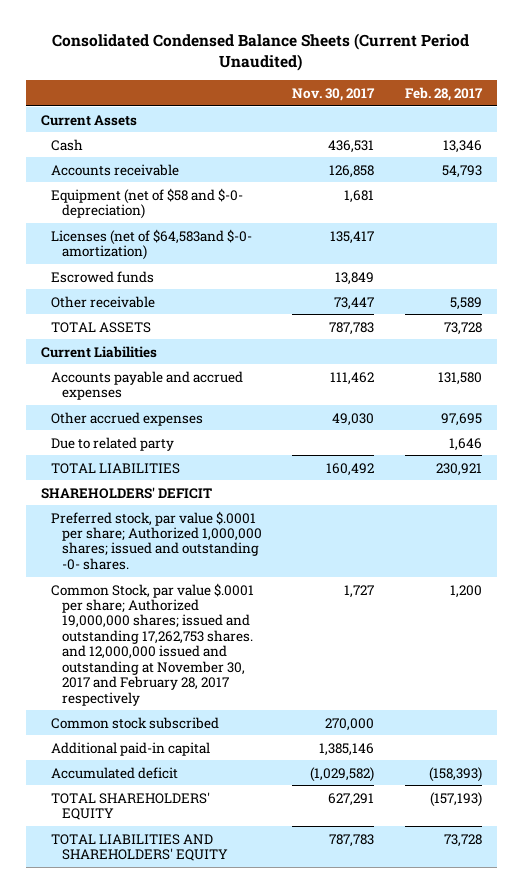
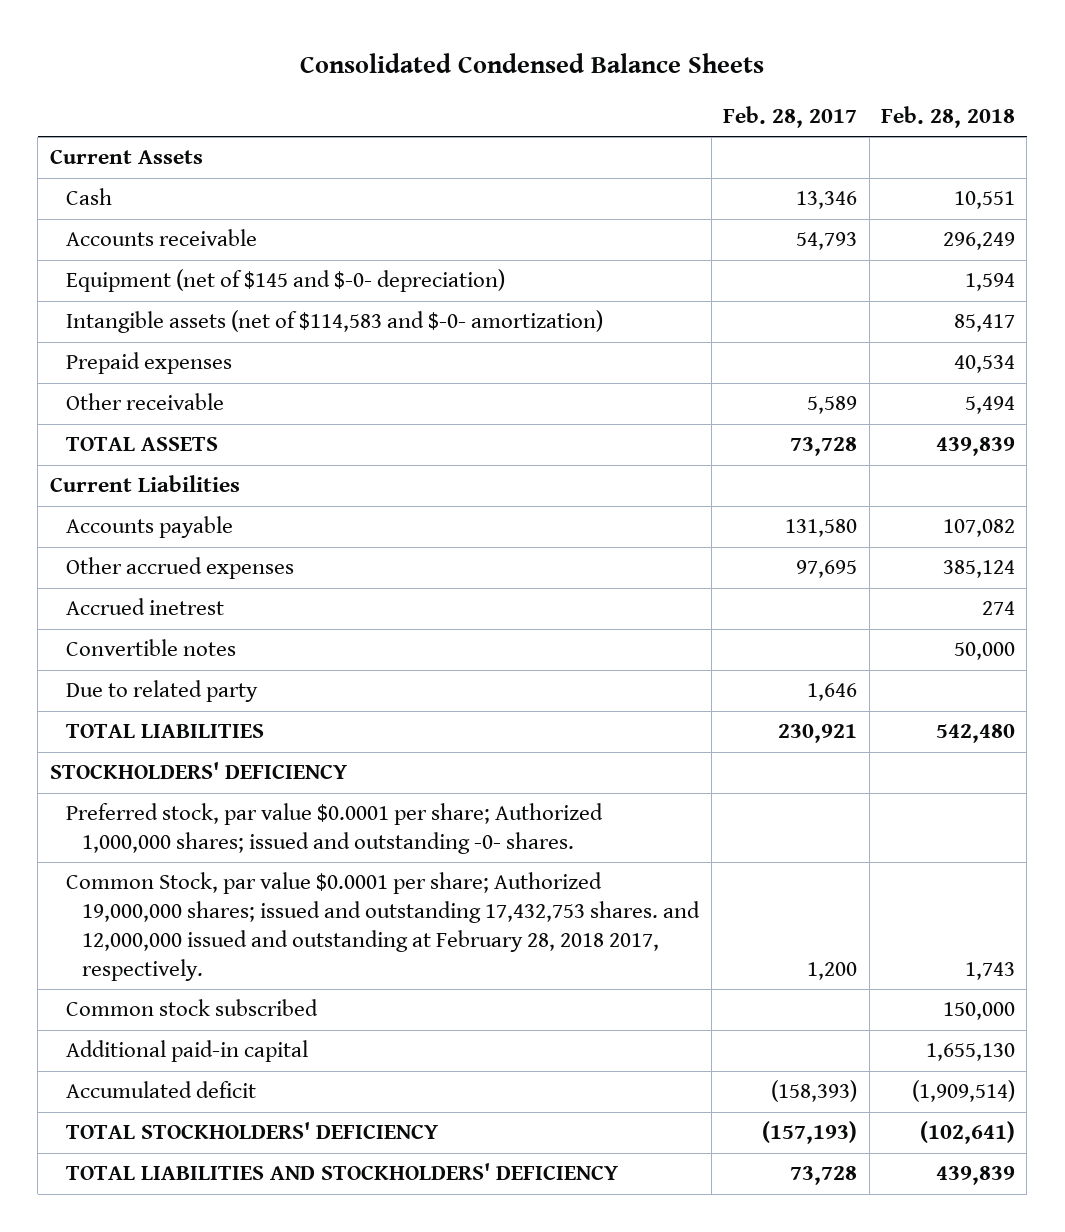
[52,33,470,71] Consolidated Condensed Balance Sheets (Current Period Unaudited) -> [300,52,765,73] Consolidated Condensed Balance Sheets
[292,87,376,101] Nov. 30, 2017 -> none
none -> [880,105,1015,128] Feb. 28, 2018
[51,228,253,260] Licenses (net of $64,583and $-0- amortization) -> none
[51,270,155,283] Escrowed funds -> none
[51,187,244,219] Equipment (net of $58 and $-0- depreciation) -> [66,269,506,293] Equipment (net of $145 and $-0- depreciation)
none -> [66,310,604,334] Intangible assets (net of $114,583 and $-0- amortization)
none -> [66,352,233,375] Prepaid expenses
[51,370,244,400] Accounts payable and accrued expenses -> [66,516,234,539] Accounts payable
none -> [66,598,225,616] Accrued inetrest
none -> [66,639,237,657] Convertible notes
[40,486,212,499] SHAREHOLDERS' DEFICIT -> [49,762,347,780] STOCKHOLDERS' DEFICIENCY
[51,510,263,570] Preferred stock, par value $.0001 per share; Authorized 1,000,000 shares; issued and outstanding -0- shares. -> [66,803,604,855] Preferred stock, par value $0.0001 per share; Authorized 1,000,000 shares; issued and outstanding -0- shares.
[51,582,255,706] Common Stock, par value $.0001 per share; Authorized 19,000,000 shares; issued and outstanding 17,262,753 shares. and 12,000,000 issued and outstanding at November 30, 2017 and February 28, 2017 respectively -> [66,872,701,981] Common Stock, par value $0.0001 per share; Authorized 19,000,000 shares; issued and outstanding 17,432,753 shares. and 12,000,000 issued and outstanding at February 28, 2018 2017, respectively.
[51,791,211,820] TOTAL SHAREHOLDERS' EQUITY -> [66,1122,439,1140] TOTAL STOCKHOLDERS' DEFICIENCY
[51,833,229,861] TOTAL LIABILITIES AND SHAREHOLDERS' EQUITY -> [66,1163,619,1181] TOTAL LIABILITIES AND STOCKHOLDERS' DEFICIENCY

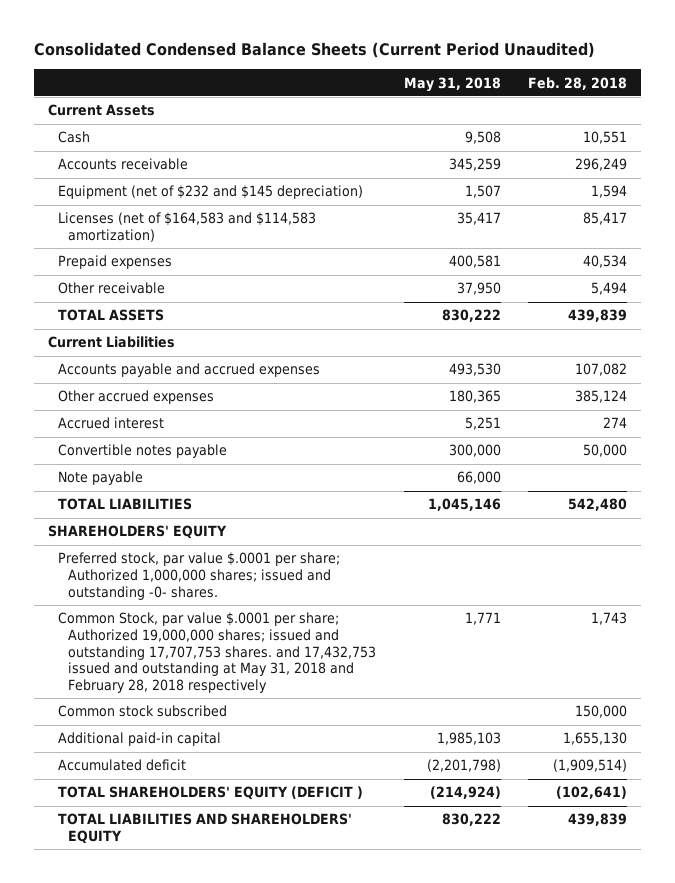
[300,52,765,73] Consolidated Condensed Balance Sheets -> [33,42,595,59] Consolidated Condensed Balance Sheets (Current Period Unaudited)
[723,105,858,128] Feb. 28, 2017 -> none
none -> [403,76,501,92] May 31, 2018
[66,269,506,293] Equipment (net of $145 and $-0- depreciation) -> [57,185,363,200] Equipment (net of $232 and $145 depreciation)
[66,310,604,334] Intangible assets (net of $114,583 and $-0- amortization) -> [57,212,316,242] Licenses (net of $164,583 and $114,583 amortization)
[66,516,234,539] Accounts payable -> [57,363,320,378] Accounts payable and accrued expenses
[66,680,259,703] Due to related party -> none
[66,598,225,616] Accrued inetrest -> [57,417,164,430] Accrued interest
[66,639,237,657] Convertible notes -> [57,444,227,459] Convertible notes payable
none -> [57,471,143,486] Note payable
[49,762,347,780] STOCKHOLDERS' DEFICIENCY -> [47,525,227,540] SHAREHOLDERS' EQUITY
[66,803,604,855] Preferred stock, par value $0.0001 per share; Authorized 1,000,000 shares; issued and outstanding -0- shares. -> [57,552,340,600] Preferred stock, par value $.0001 per share; Authorized 1,000,000 shares; issued and outstanding -0- shares.
[66,872,701,981] Common Stock, par value $0.0001 per share; Authorized 19,000,000 shares; issued and outstanding 17,432,753 shares. and 12,000,000 issued and outstanding at February 28, 2018 2017, respectively. -> [57,612,376,693] Common Stock, par value $.0001 per share; Authorized 19,000,000 shares; issued and outstanding 17,707,753 shares. and 17,432,753 issued and outstanding at May 31, 2018 and February 28, 2018 respectively
[66,1122,439,1140] TOTAL STOCKHOLDERS' DEFICIENCY -> [57,786,363,801] TOTAL SHAREHOLDERS' EQUITY (DEFICIT )
[66,1163,619,1181] TOTAL LIABILITIES AND STOCKHOLDERS' DEFICIENCY -> [57,813,352,844] TOTAL LIABILITIES AND SHAREHOLDERS' EQUITY

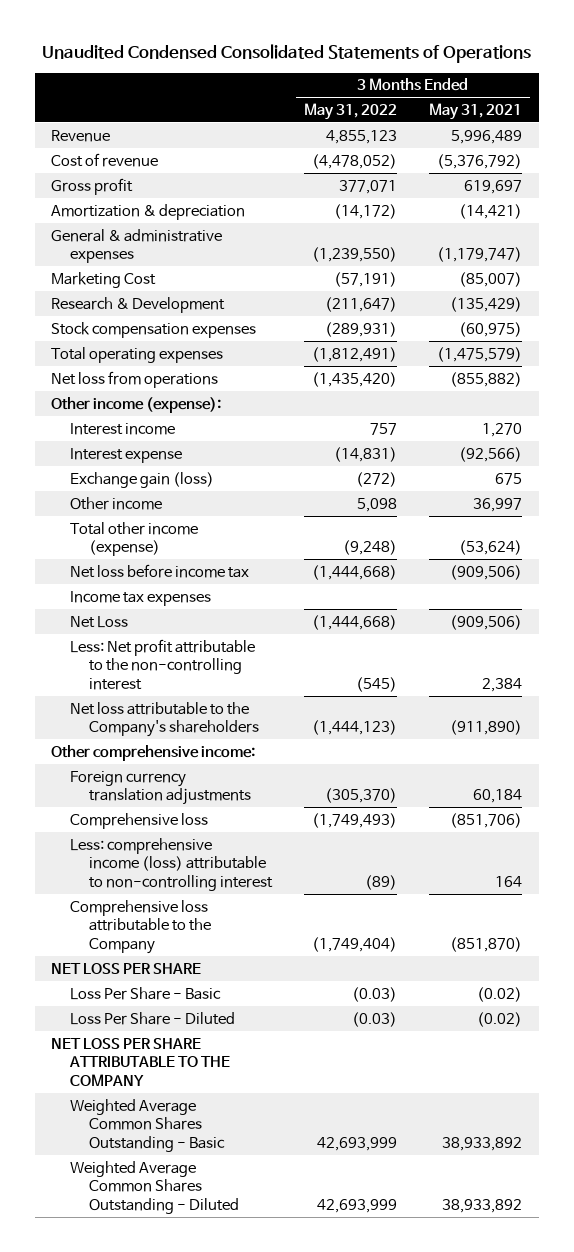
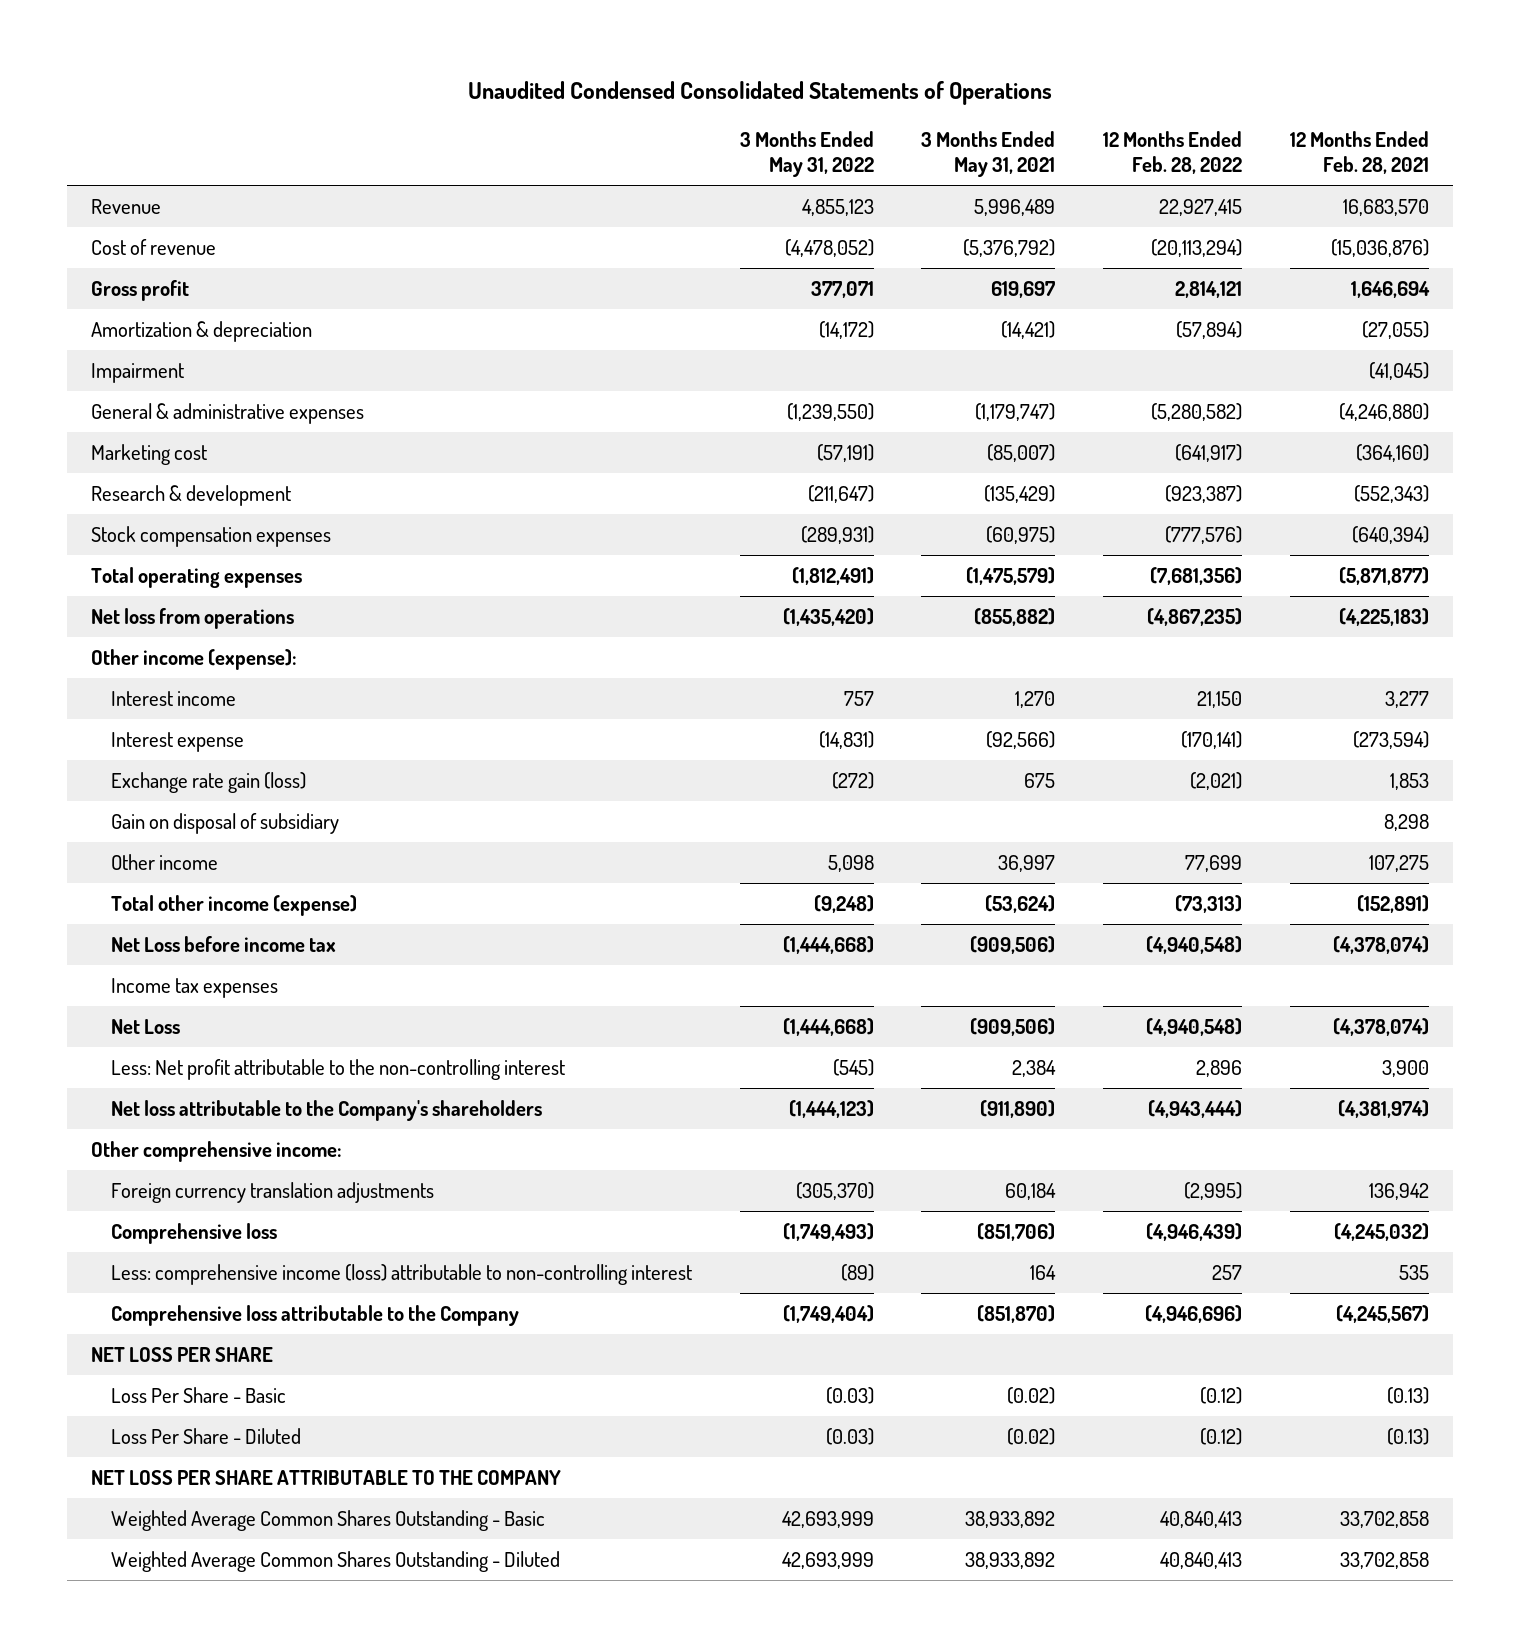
none -> [1103,131,1243,175] 12 Months Ended Feb. 28, 2022
none -> [1290,131,1430,175] 12 Months Ended Feb. 28, 2021
none -> [90,363,184,384] Impairment
[51,271,157,288] Marketing Cost -> [90,444,207,466] Marketing cost
[51,296,226,313] Research & Development -> [90,485,291,507] Research & development
[70,471,215,488] Exchange gain (loss) -> [110,772,306,794] Exchange rate gain (loss)
none -> [110,813,339,835] Gain on disposal of subsidiary
[70,563,250,578] Net loss before income tax -> [110,936,336,953] Net Loss before income tax

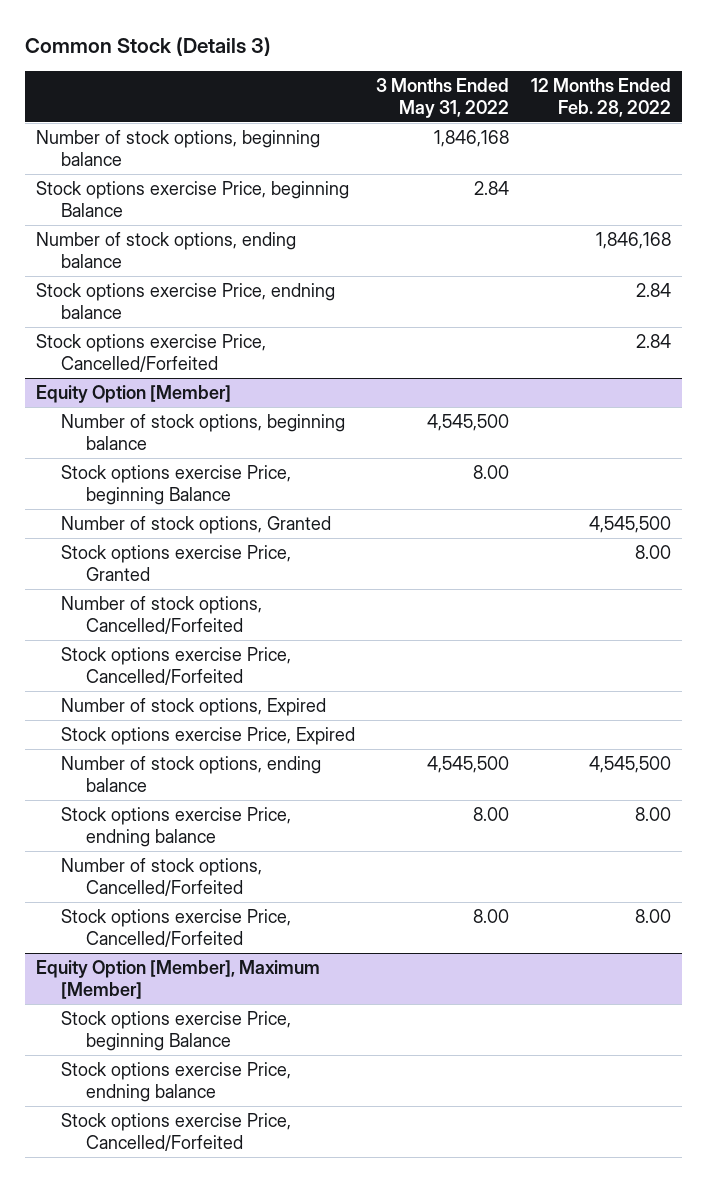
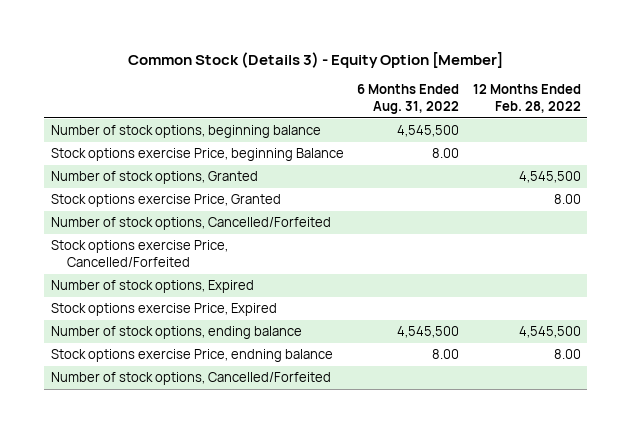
[24,36,271,56] Common Stock (Details 3) -> [127,51,503,68] Common Stock (Details 3) - Equity Option [Member]
[376,77,510,118] 3 Months Ended May 31, 2022 -> none
none -> [357,84,460,115] 6 Months Ended Aug. 31, 2022
[35,232,296,269] Number of stock options, ending balance -> none
[35,283,335,320] Stock options exercise Price, endning balance -> none
[35,334,266,373] Stock options exercise Price, Cancelled/Forfeited -> none
[35,385,231,404] Equity Option [Member] -> none
[60,414,345,451] Number of stock options, beginning balance -> none
[60,465,291,506] Stock options exercise Price, beginning Balance -> none
[60,909,291,948] Stock options exercise Price, Cancelled/Forfeited -> none
[35,960,320,1000] Equity Option [Member], Maximum [Member] -> none
[60,1011,291,1052] Stock options exercise Price, beginning Balance -> none
[60,1062,291,1103] Stock options exercise Price, endning balance -> none
[60,1113,291,1152] Stock options exercise Price, Cancelled/Forfeited -> none

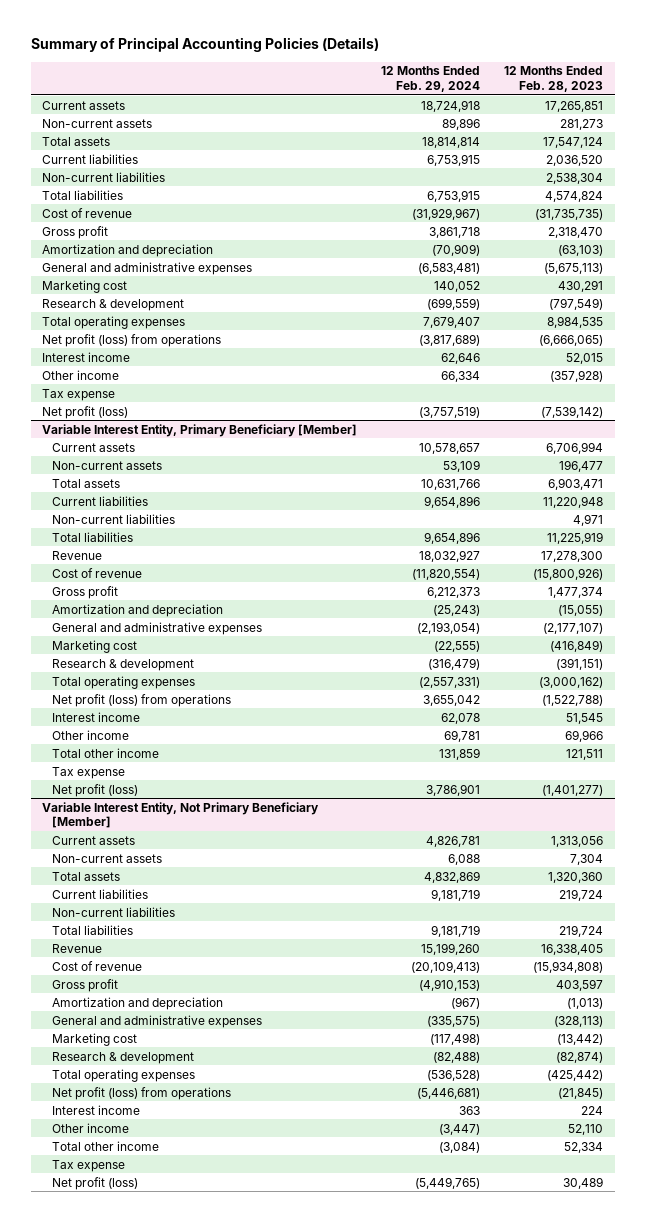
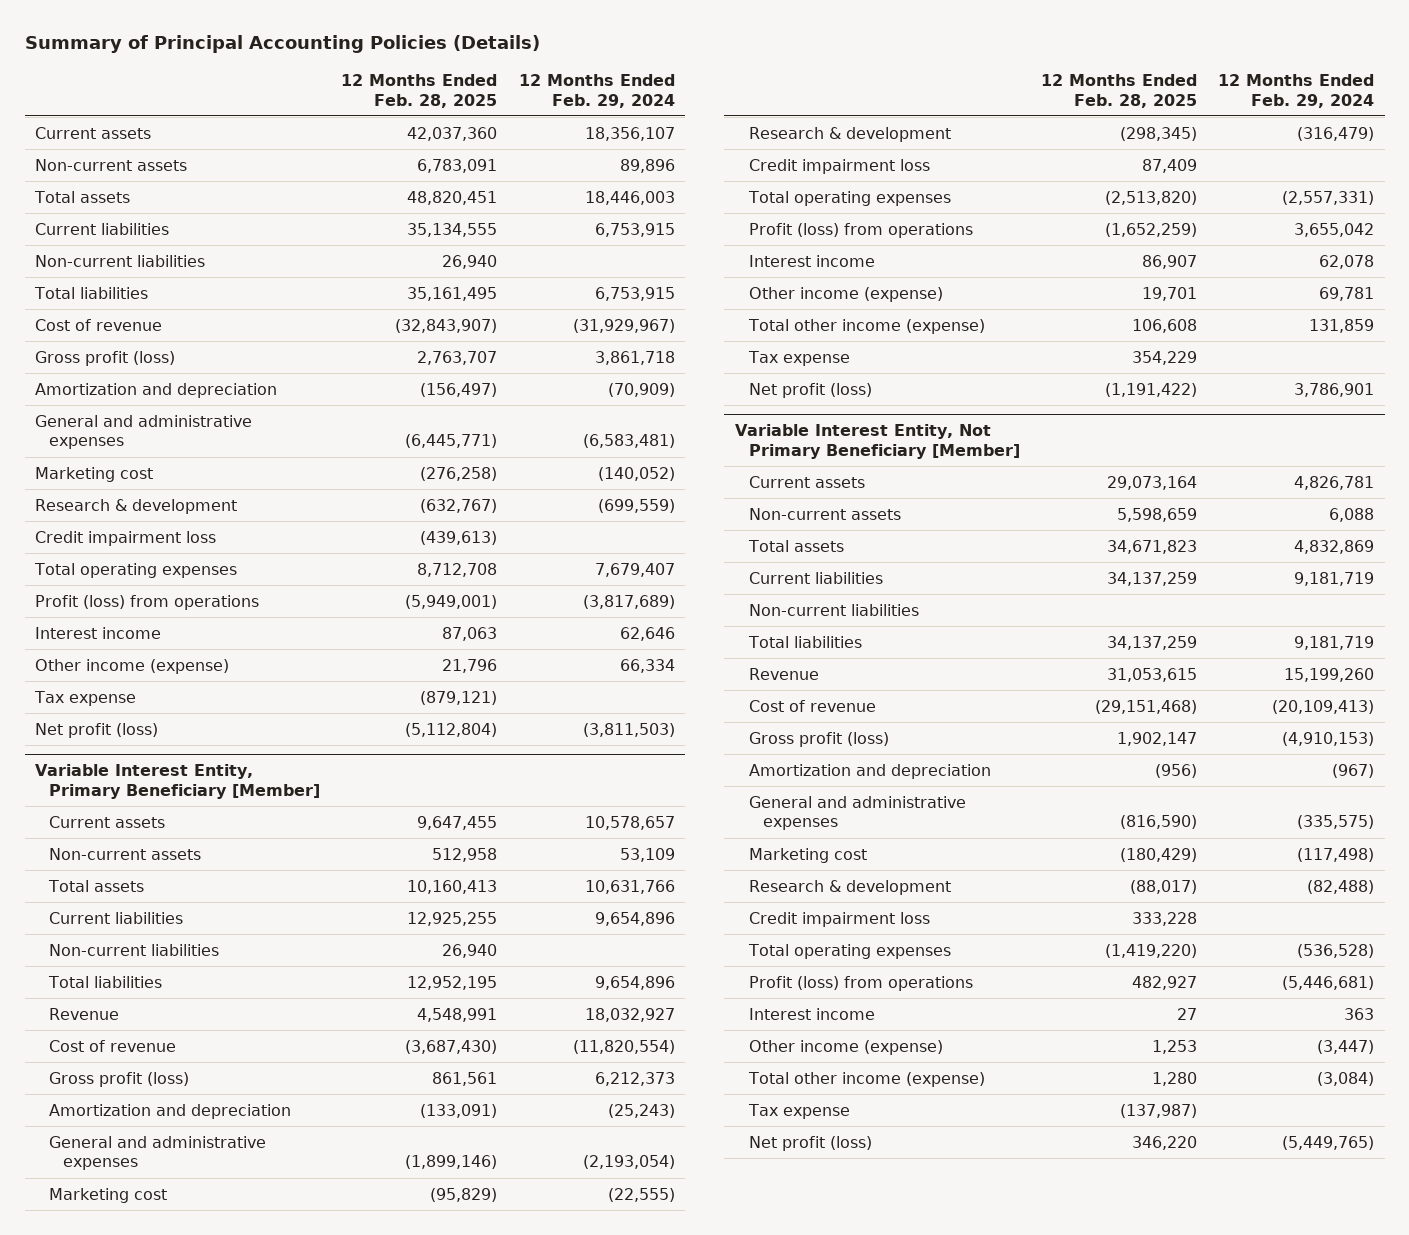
[503,66,603,93] 12 Months Ended Feb. 28, 2023 -> none
none -> [341,73,498,108] 12 Months Ended Feb. 28, 2025
[421,99,481,112] 18,724,918 -> [584,126,675,141] 18,356,107
[422,136,481,148] 18,814,814 -> [584,190,675,205] 18,446,003
[42,225,109,239] Gross profit -> [35,350,176,366] Gross profit (loss)
[434,280,481,292] 140,052 -> [597,466,675,481] (140,052)
none -> [35,530,217,546] Credit impairment loss
[42,333,222,347] Net profit (loss) from operations -> [35,594,260,610] Profit (loss) from operations
[42,369,120,380] Other income -> [35,658,230,674] Other income (expense)
[419,405,481,418] (3,757,519) -> [582,722,675,737] (3,811,503)
[52,585,119,599] Gross profit -> [49,1071,190,1087] Gross profit (loss)
none -> [748,158,930,174] Credit impairment loss
[52,693,232,707] Net profit (loss) from operations -> [748,222,973,238] Profit (loss) from operations
[52,729,130,740] Other income -> [748,286,943,302] Other income (expense)
[52,747,160,758] Total other income -> [747,318,985,334] Total other income (expense)
[52,978,119,992] Gross profit -> [748,731,889,747] Gross profit (loss)
none -> [748,911,930,927] Credit impairment loss
[52,1086,232,1100] Net profit (loss) from operations -> [748,975,973,991] Profit (loss) from operations
[52,1122,130,1133] Other income -> [748,1039,943,1055] Other income (expense)
[52,1140,160,1151] Total other income -> [747,1071,985,1087] Total other income (expense)

